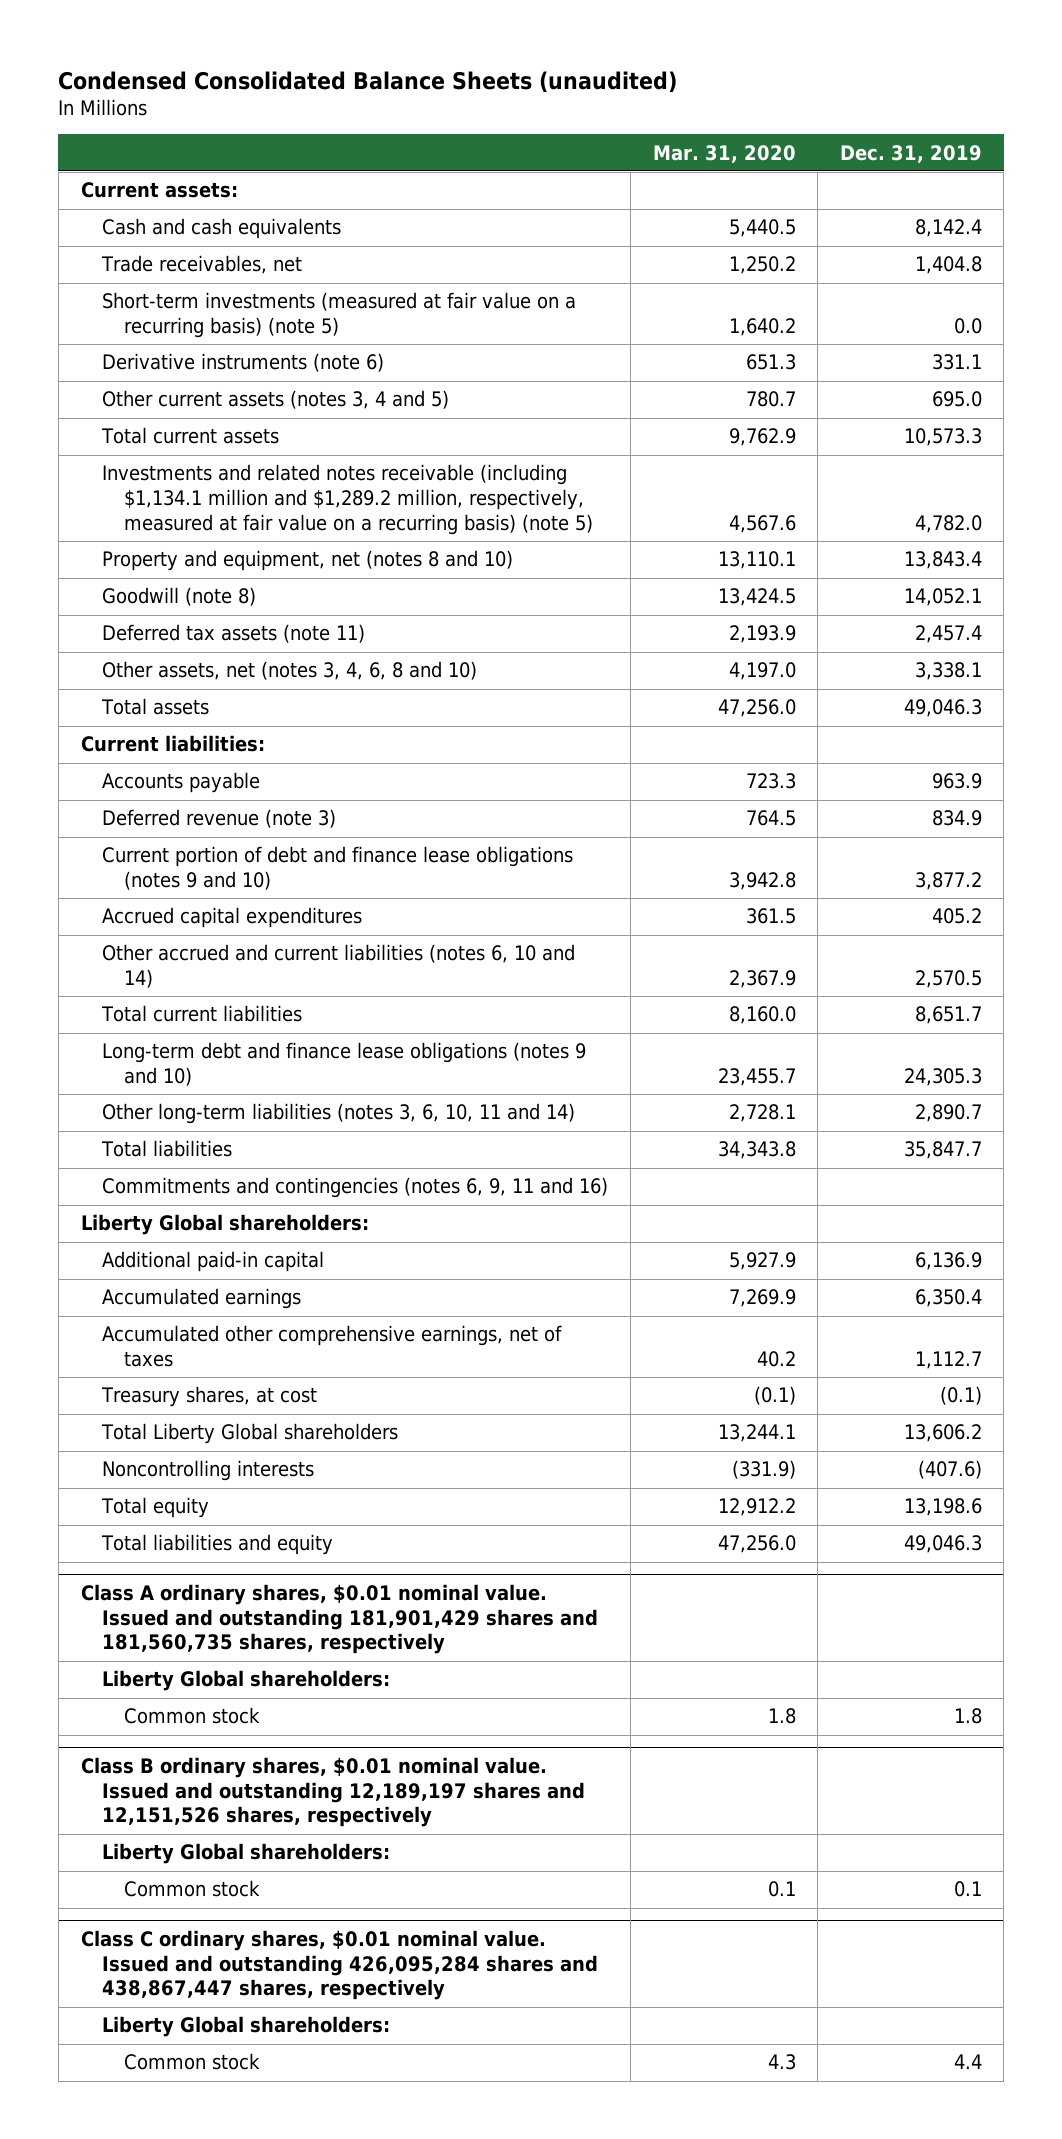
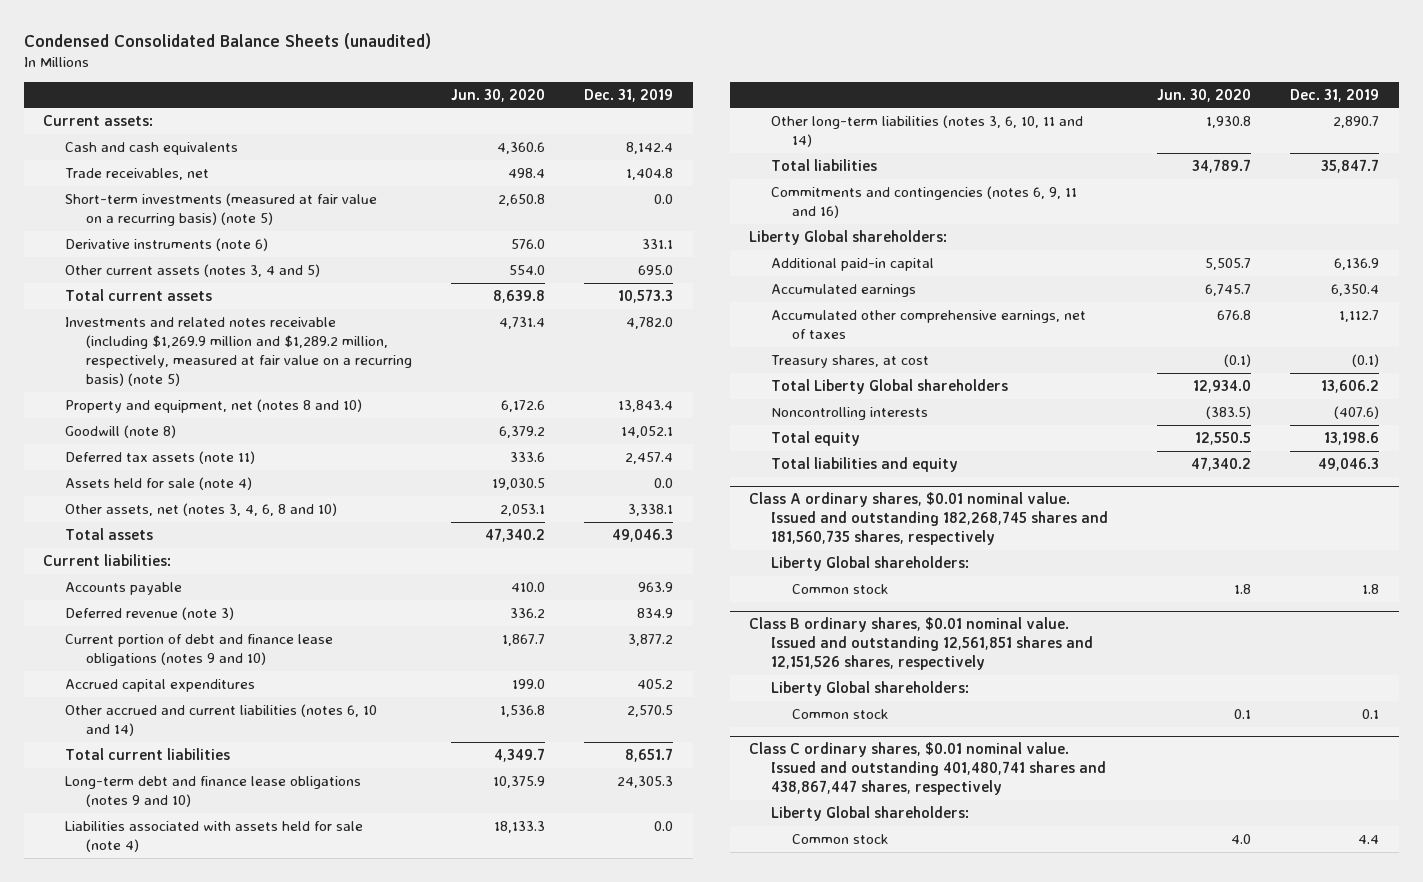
[652,144,796,163] Mar. 31, 2020 -> none
none -> [451,88,546,102] Jun. 30, 2020
[102,464,594,536] Investments and related notes receivable (including $1,134.1 million and $1,289.2 million, respectively, measured at fair value on a recurring basis) (note 5) -> [64,316,412,386] Investments and related notes receivable (including $1,269.9 million and $1,289.2 million, respectively, measured at fair value on a recurring basis) (note 5)
none -> [64,476,252,490] Assets held for sale (note 4)
none -> [64,820,363,852] Liabilities associated with assets held for sale (note 4)
[80,1583,599,1655] Class A ordinary shares, $0.01 nominal value. Issued and outstanding 181,901,429 shares and 181,560,735 shares, respectively -> [749,492,1108,546] Class A ordinary shares, $0.01 nominal value. Issued and outstanding 182,268,745 shares and 181,560,735 shares, respectively
[80,1756,586,1828] Class B ordinary shares, $0.01 nominal value. Issued and outstanding 12,189,197 shares and 12,151,526 shares, respectively -> [749,617,1093,671] Class B ordinary shares, $0.01 nominal value. Issued and outstanding 12,561,851 shares and 12,151,526 shares, respectively
[80,1929,599,2001] Class C ordinary shares, $0.01 nominal value. Issued and outstanding 426,095,284 shares and 438,867,447 shares, respectively -> [749,742,1106,796] Class C ordinary shares, $0.01 nominal value. Issued and outstanding 401,480,741 shares and 438,867,447 shares, respectively

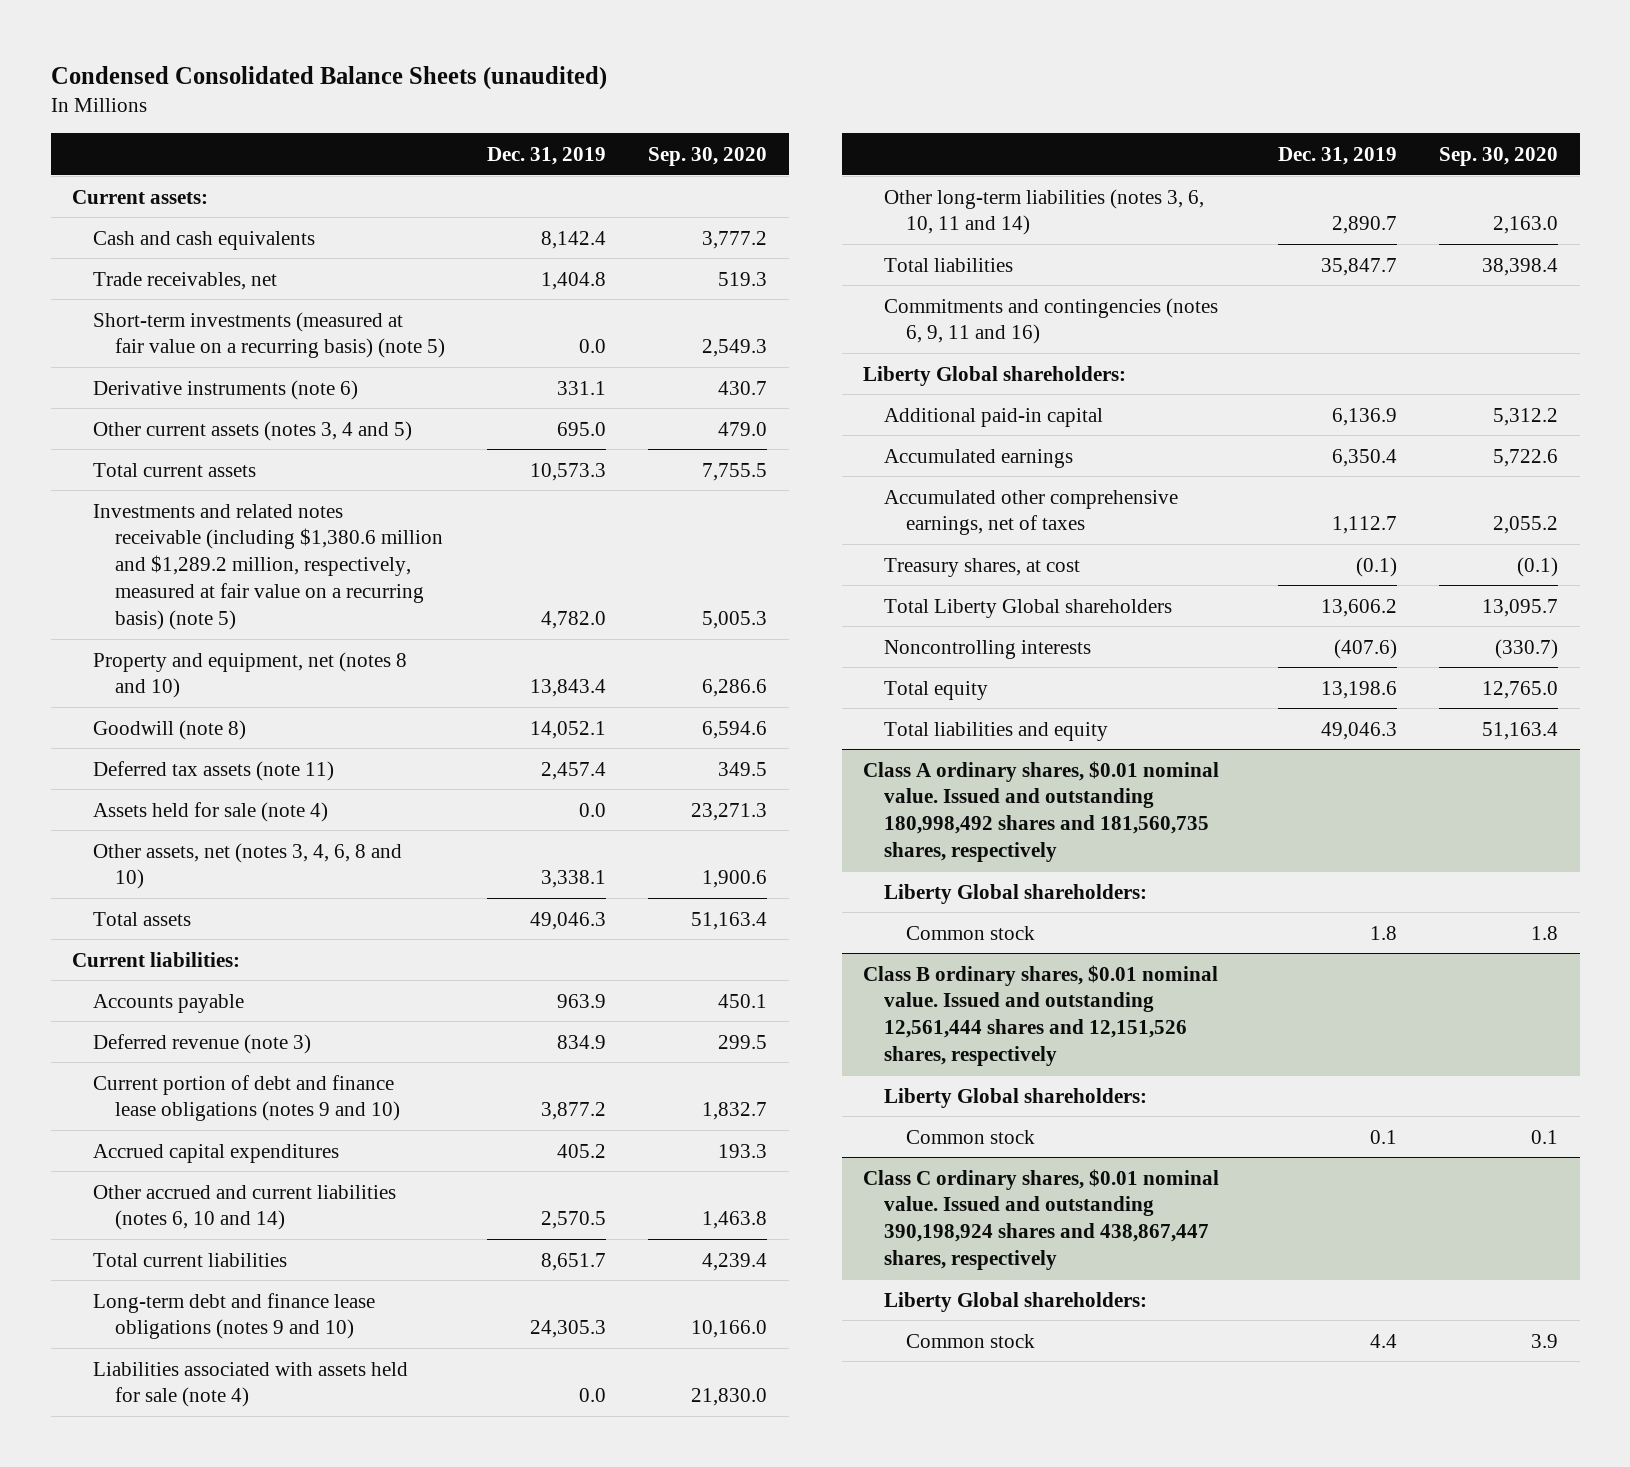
[451,88,546,102] Jun. 30, 2020 -> none
none -> [648,146,768,166] Sep. 30, 2020
[64,316,412,386] Investments and related notes receivable (including $1,269.9 million and $1,289.2 million, respectively, measured at fair value on a recurring basis) (note 5) -> [93,503,443,630] Investments and related notes receivable (including $1,380.6 million and $1,289.2 million, respectively, measured at fair value on a recurring basis) (note 5)
[749,492,1108,546] Class A ordinary shares, $0.01 nominal value. Issued and outstanding 182,268,745 shares and 181,560,735 shares, respectively -> [862,760,1219,863] Class A ordinary shares, $0.01 nominal value. Issued and outstanding 180,998,492 shares and 181,560,735 shares, respectively
[749,617,1093,671] Class B ordinary shares, $0.01 nominal value. Issued and outstanding 12,561,851 shares and 12,151,526 shares, respectively -> [862,964,1218,1067] Class B ordinary shares, $0.01 nominal value. Issued and outstanding 12,561,444 shares and 12,151,526 shares, respectively
[749,742,1106,796] Class C ordinary shares, $0.01 nominal value. Issued and outstanding 401,480,741 shares and 438,867,447 shares, respectively -> [862,1168,1219,1271] Class C ordinary shares, $0.01 nominal value. Issued and outstanding 390,198,924 shares and 438,867,447 shares, respectively

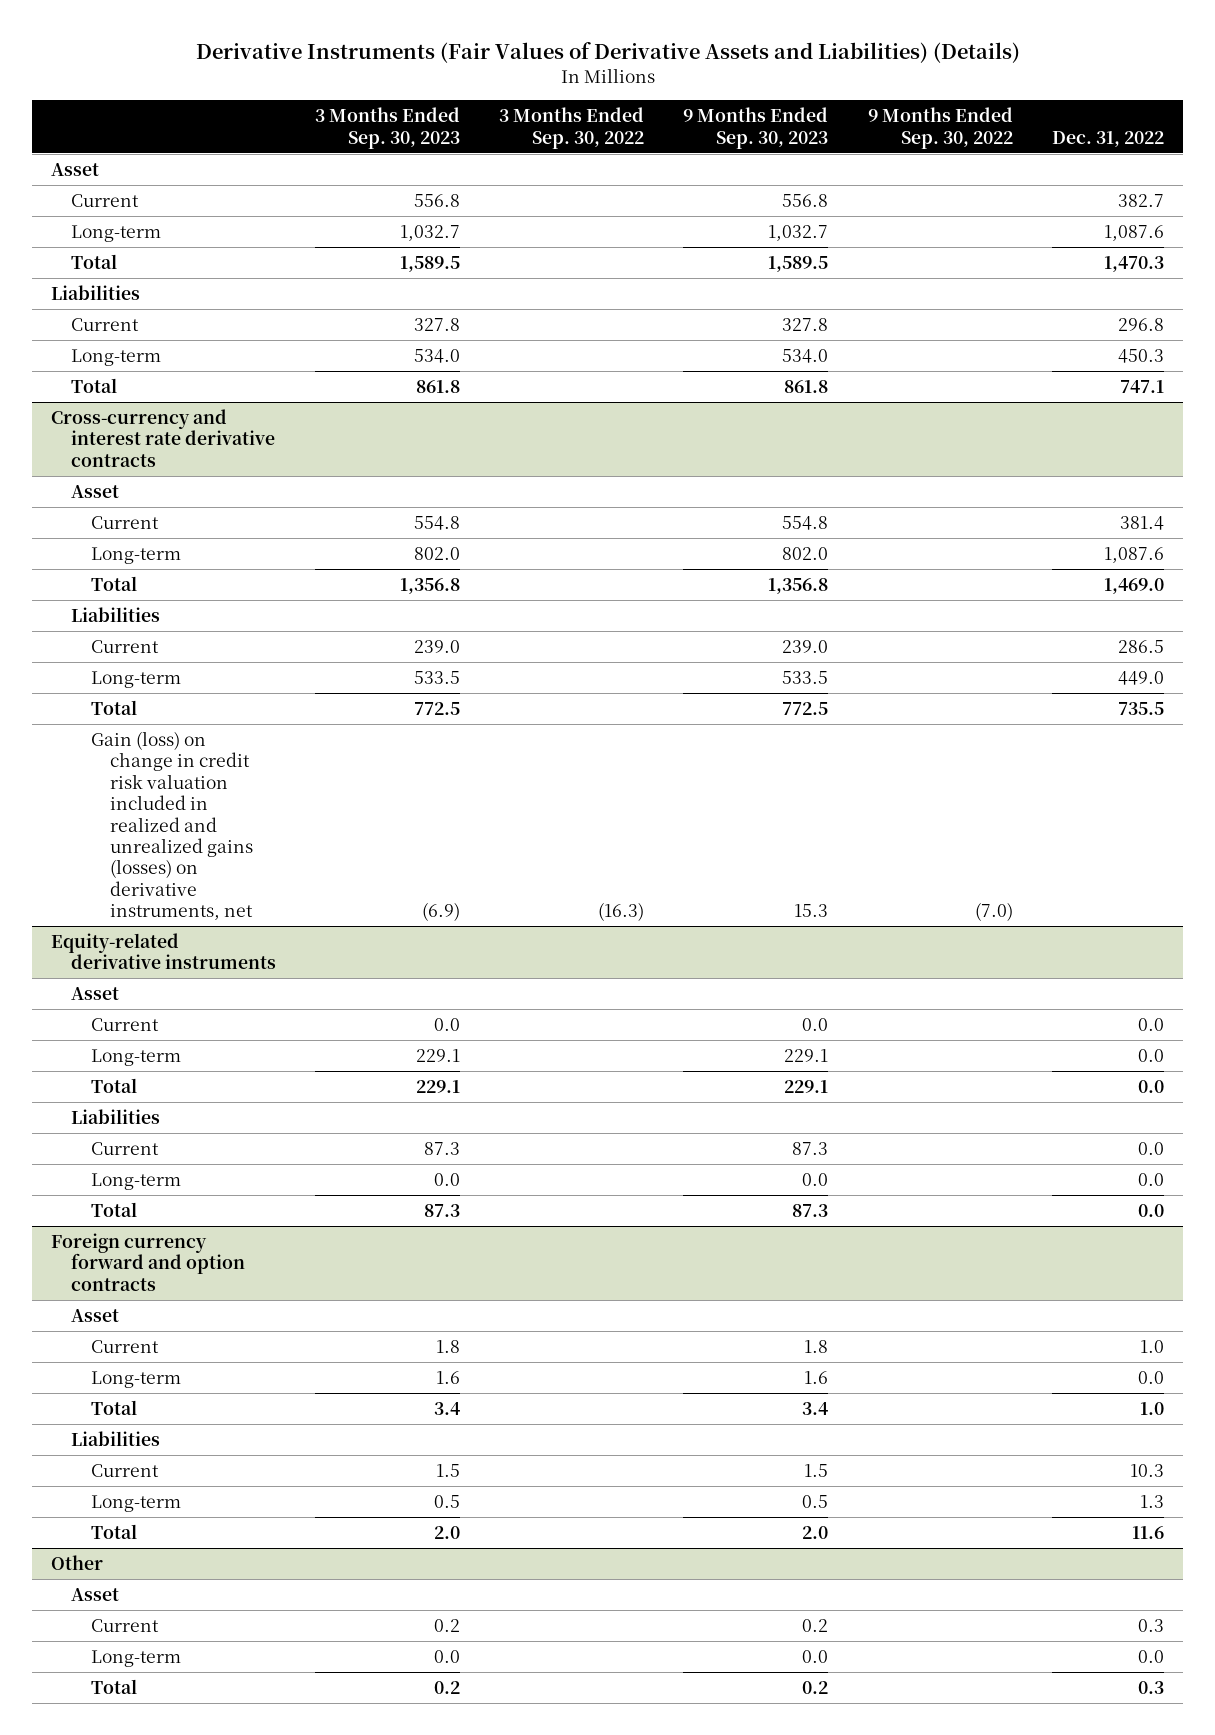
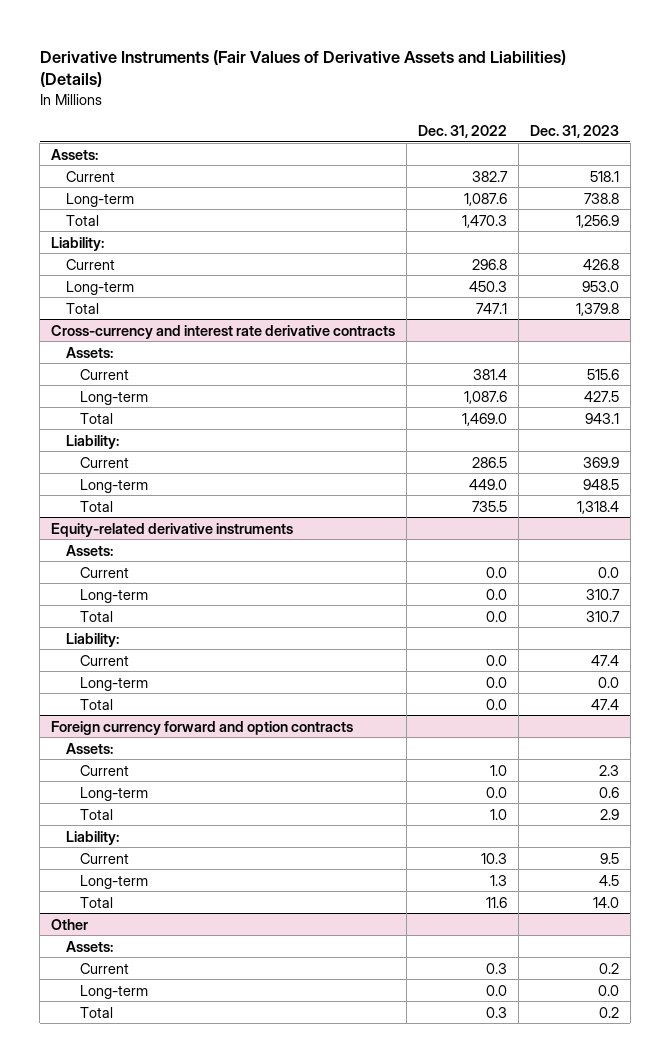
[315,107,461,149] 3 Months Ended Sep. 30, 2023 -> none
[499,107,645,149] 3 Months Ended Sep. 30, 2022 -> none
[683,107,829,149] 9 Months Ended Sep. 30, 2023 -> none
[867,107,1013,149] 9 Months Ended Sep. 30, 2022 -> none
none -> [529,124,619,138] Dec. 31, 2023
[51,162,100,176] Asset -> [51,148,99,160] Assets:
[51,284,141,300] Liabilities -> [51,236,105,251] Liability:
[71,484,120,498] Asset -> [65,346,113,358] Assets:
[71,606,161,622] Liabilities -> [65,434,119,449] Liability:
[90,730,254,921] Gain (loss) on change in credit risk valuation included in realized and unrealized gains (losses) on derivative instruments, net -> none
[71,986,120,1000] Asset -> [65,544,113,556] Assets:
[71,1108,161,1124] Liabilities -> [65,632,119,647] Liability:
[71,1308,120,1322] Asset -> [65,742,113,754] Assets:
[71,1430,161,1446] Liabilities -> [65,830,119,845] Liability:
[71,1587,120,1601] Asset -> [65,940,113,952] Assets:

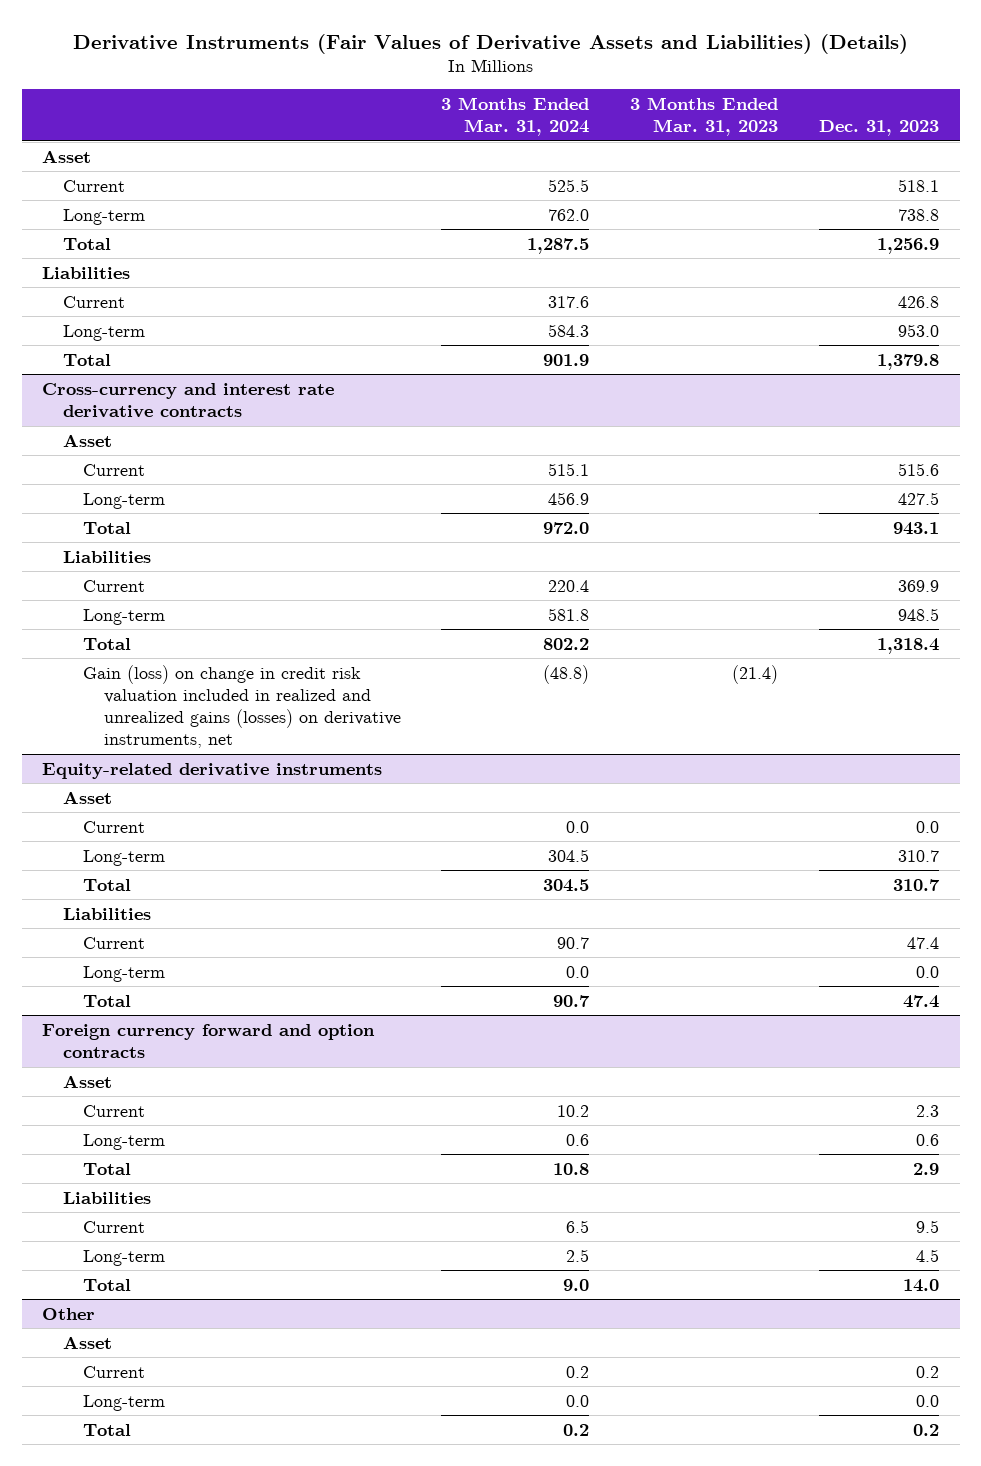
[418,124,508,138] Dec. 31, 2022 -> none
none -> [441,97,590,137] 3 Months Ended Mar. 31, 2024
none -> [630,97,779,137] 3 Months Ended Mar. 31, 2023
[51,148,99,160] Assets: -> [41,149,91,163] Asset
[51,236,105,251] Liability: -> [41,266,130,279] Liabilities
[65,346,113,358] Assets: -> [62,433,112,447] Asset
[65,434,119,449] Liability: -> [62,550,151,563] Liabilities
none -> [83,664,401,749] Gain (loss) on change in credit risk valuation included in realized and unrealized gains (losses) on derivative instruments, net
[65,544,113,556] Assets: -> [62,790,112,804] Asset
[65,632,119,647] Liability: -> [62,907,151,920] Liabilities
[65,742,113,754] Assets: -> [62,1074,112,1088] Asset
[65,830,119,845] Liability: -> [62,1191,151,1204] Liabilities
[65,940,113,952] Assets: -> [62,1335,112,1349] Asset

